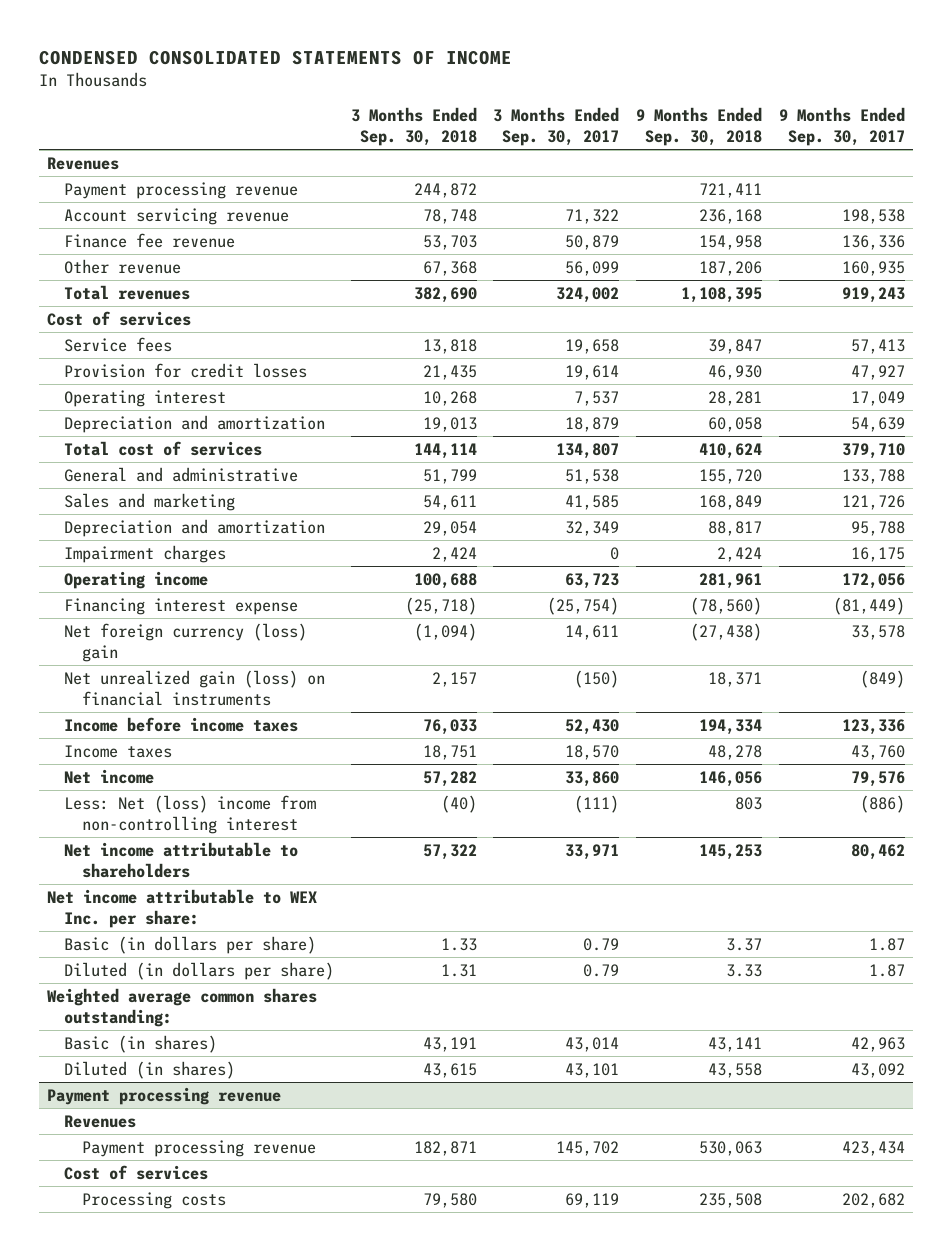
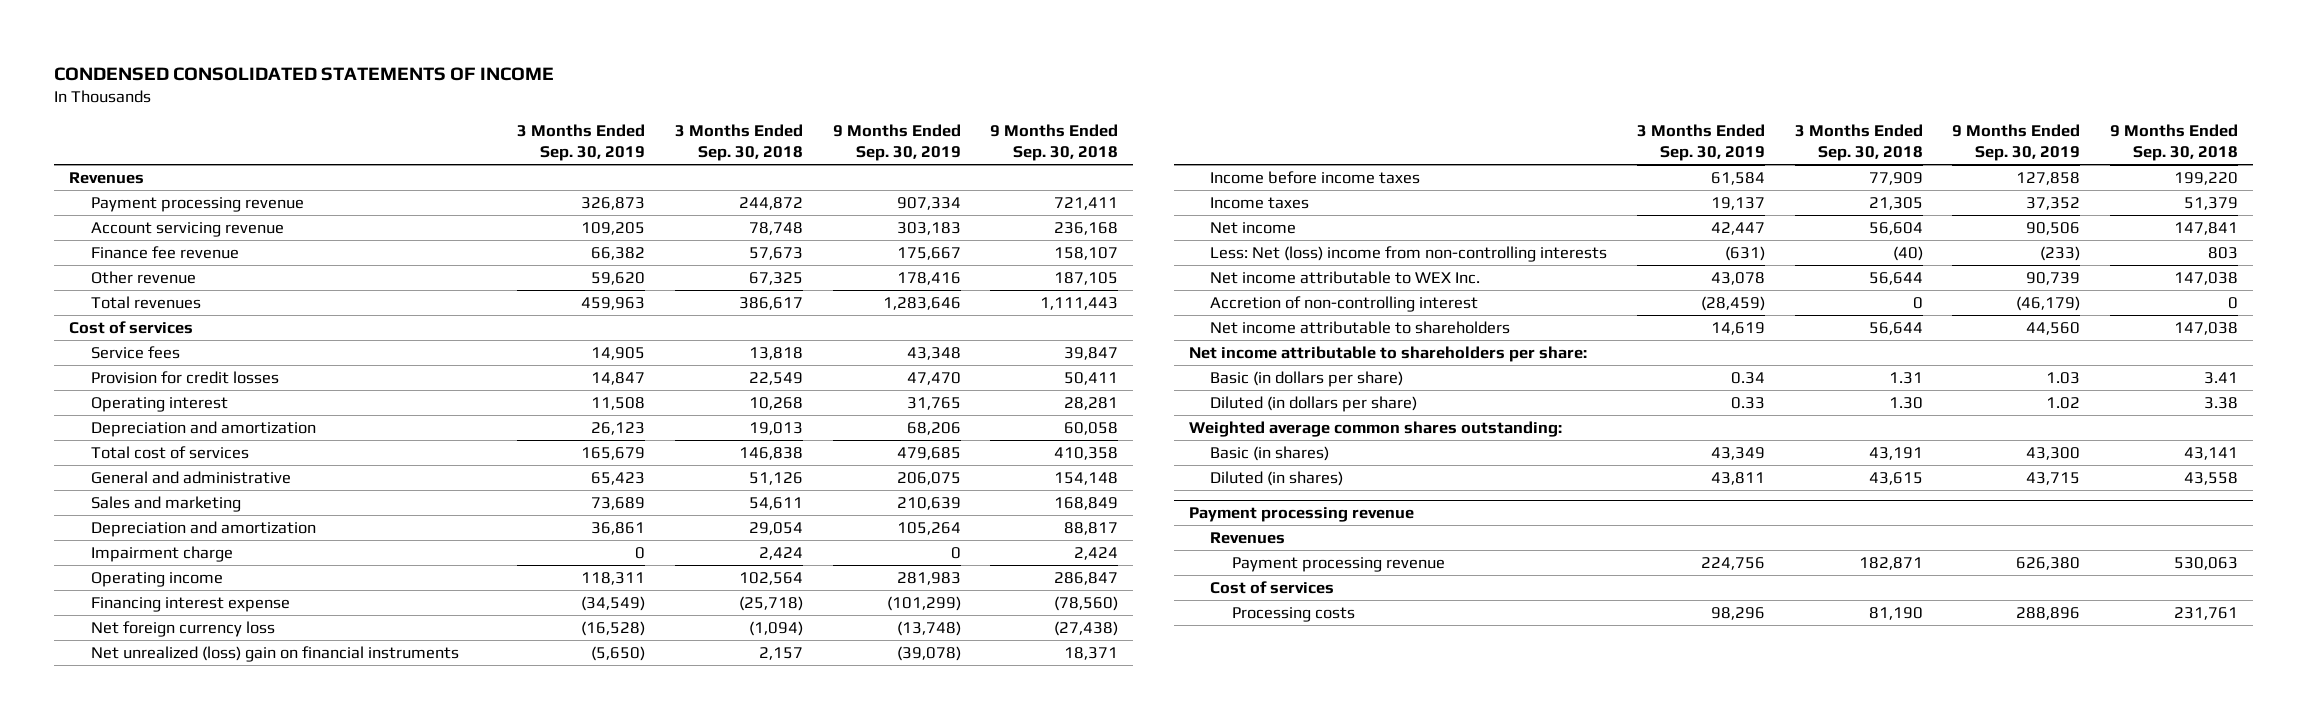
[493,106,620,147] 3 Months Ended Sep. 30, 2017 -> none
[778,106,905,147] 9 Months Ended Sep. 30, 2017 -> none
none -> [517,124,646,161] 3 Months Ended Sep. 30, 2019
none -> [832,124,961,161] 9 Months Ended Sep. 30, 2019
[422,234,477,250] 53,703 -> [748,246,803,260] 57,673
[698,234,762,250] 154,958 -> [1054,246,1119,260] 158,107
[422,260,477,276] 67,368 -> [748,271,803,285] 67,325
[698,260,762,276] 187,206 -> [1054,271,1119,285] 187,105
[413,286,477,303] 382,690 -> [738,296,803,310] 386,617
[680,286,762,303] 1,108,395 -> [1040,296,1119,310] 1,111,443
[422,364,477,380] 21,435 -> [748,371,803,385] 22,549
[707,364,762,380] 46,930 -> [1064,371,1119,385] 50,411
[413,442,477,459] 144,114 -> [738,446,803,460] 146,838
[698,442,762,459] 410,624 -> [1054,446,1119,460] 410,358
[422,468,477,484] 51,799 -> [748,471,803,485] 51,126
[698,468,762,484] 155,720 -> [1054,471,1119,485] 154,148
[64,544,227,563] Impairment charges -> [90,545,233,562] Impairment charge
[413,572,477,589] 100,688 -> [738,571,803,585] 102,564
[698,572,762,589] 281,961 -> [1054,571,1119,585] 286,847
[64,622,308,662] Net foreign currency (loss) gain -> [90,620,275,637] Net foreign currency loss
[64,669,326,706] Net unrealized gain (loss) on financial instruments -> [90,645,459,662] Net unrealized (loss) gain on financial instruments
[422,718,477,735] 76,033 -> [1868,171,1923,185] 77,909
[698,718,762,735] 194,334 -> [2173,171,2238,185] 199,220
[422,744,477,760] 18,751 -> [1868,196,1923,210] 21,305
[707,744,762,760] 48,278 -> [2183,196,2238,210] 51,379
[422,770,477,787] 57,282 -> [1868,221,1923,235] 56,604
[698,770,762,787] 146,056 -> [2173,221,2238,235] 147,841
[64,794,317,834] Less: Net (loss) income from non-controlling interest -> [1210,245,1608,262] Less: Net (loss) income from non-controlling interests
none -> [1210,270,1481,284] Net income attributable to WEX Inc.
none -> [1210,295,1479,312] Accretion of non-controlling interest
[422,843,477,860] 57,322 -> [1868,321,1923,335] 56,644
[698,843,762,860] 145,253 -> [2173,321,2238,335] 147,038
[47,888,318,928] Net income attributable to WEX Inc. per share: -> [1188,345,1587,362] Net income attributable to shareholders per share:
[440,937,477,951] 1.33 -> [1888,371,1923,384] 1.31
[725,937,762,951] 3.37 -> [2203,371,2238,384] 3.41
[440,963,477,977] 1.31 -> [1888,396,1923,409] 1.30
[725,963,762,977] 3.33 -> [2203,396,2238,409] 3.38
[422,1192,477,1208] 79,580 -> [1868,606,1923,620] 81,190
[698,1192,762,1208] 235,508 -> [2173,606,2238,620] 231,761

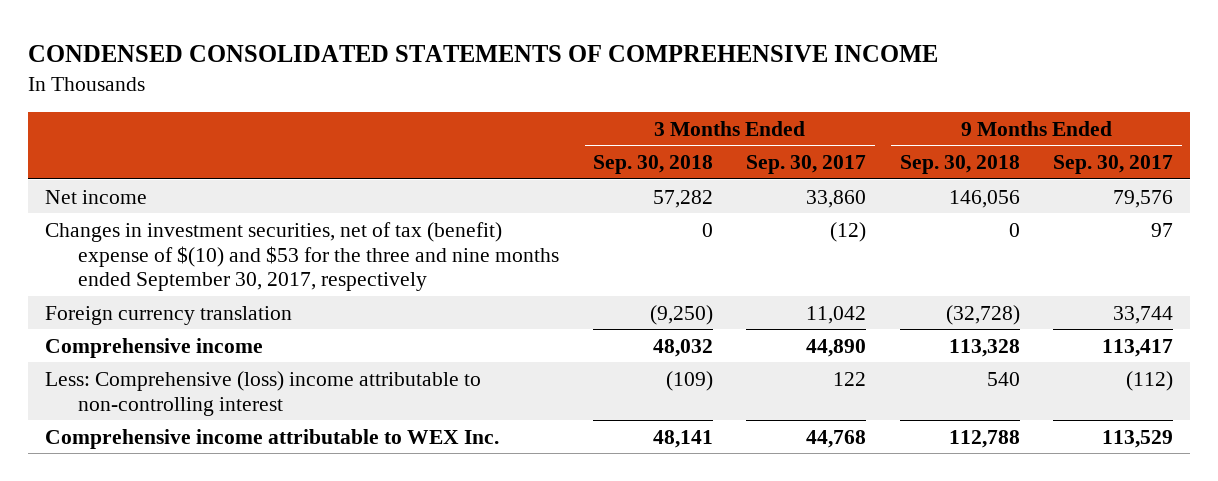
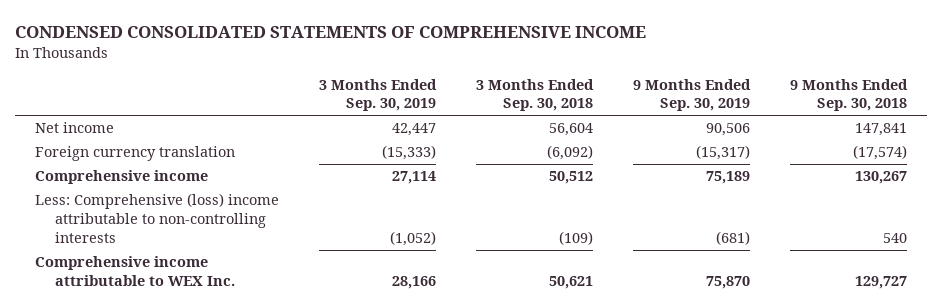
[746,155,867,175] Sep. 30, 2017 -> none
[1053,155,1174,175] Sep. 30, 2017 -> none
none -> [319,78,438,112] 3 Months Ended Sep. 30, 2019
none -> [633,78,752,112] 9 Months Ended Sep. 30, 2019
[45,221,560,292] Changes in investment securities, net of tax (benefit) expense of $(10) and $53 for the three and nine months ended September 30, 2017, respectively -> none
[652,189,713,208] 57,282 -> [549,123,594,137] 56,604
[948,189,1020,208] 146,056 -> [855,123,908,137] 147,841
[649,304,713,325] (9,250) -> [547,145,594,161] (6,092)
[945,304,1020,325] (32,728) -> [853,145,908,161] (17,574)
[652,338,713,357] 48,032 -> [549,171,594,185] 50,512
[948,338,1020,357] 113,328 -> [855,171,908,185] 130,267
[45,370,482,416] Less: Comprehensive (loss) income attributable to non-controlling interest -> [35,193,280,243] Less: Comprehensive (loss) income attributable to non-controlling interests
[652,429,713,448] 48,141 -> [549,276,594,290] 50,621
[948,429,1020,448] 112,788 -> [855,276,908,290] 129,727

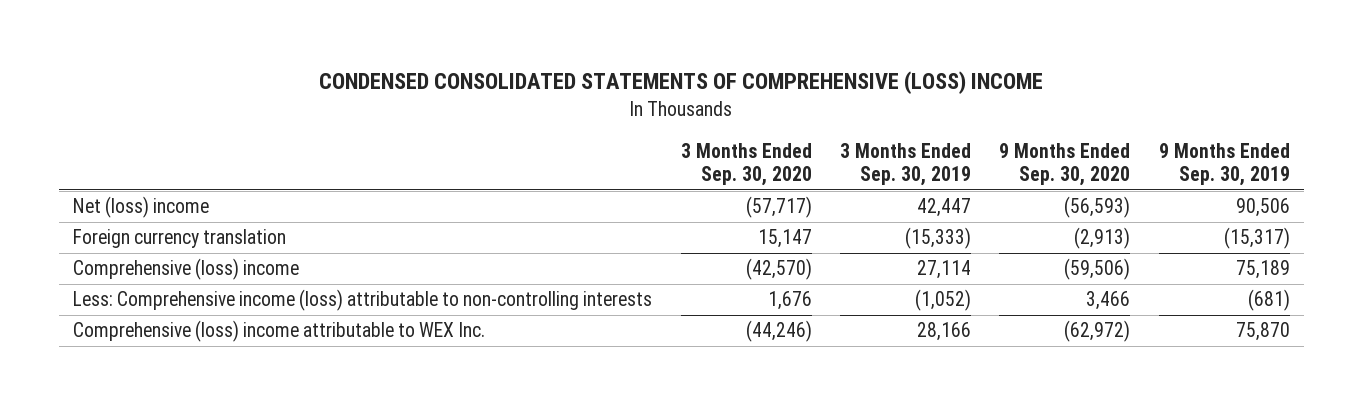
[15,25,647,38] CONDENSED CONSOLIDATED STATEMENTS OF COMPREHENSIVE INCOME -> [319,71,1044,95] CONDENSED CONSOLIDATED STATEMENTS OF COMPREHENSIVE (LOSS) INCOME
[476,78,595,112] 3 Months Ended Sep. 30, 2018 -> none
[790,78,909,112] 9 Months Ended Sep. 30, 2018 -> none
none -> [680,142,812,187] 3 Months Ended Sep. 30, 2020
none -> [999,142,1131,187] 9 Months Ended Sep. 30, 2020
[35,122,115,134] Net income -> [73,196,210,219] Net (loss) income
[35,170,209,185] Comprehensive income -> [73,258,300,281] Comprehensive (loss) income
[35,193,280,243] Less: Comprehensive (loss) income attributable to non-controlling interests -> [73,289,653,312] Less: Comprehensive income (loss) attributable to non-controlling interests
[35,256,236,287] Comprehensive income attributable to WEX Inc. -> [73,320,486,343] Comprehensive (loss) income attributable to WEX Inc.

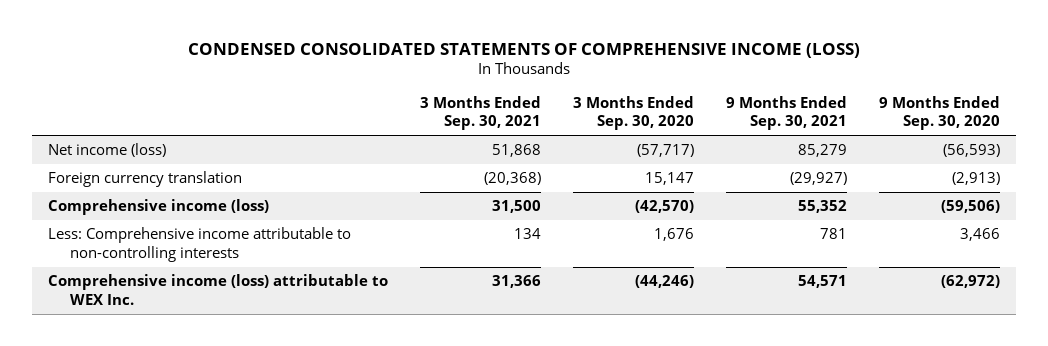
[319,71,1044,95] CONDENSED CONSOLIDATED STATEMENTS OF COMPREHENSIVE (LOSS) INCOME -> [187,42,860,58] CONDENSED CONSOLIDATED STATEMENTS OF COMPREHENSIVE INCOME (LOSS)
[839,142,971,187] 3 Months Ended Sep. 30, 2019 -> none
[1158,142,1290,187] 9 Months Ended Sep. 30, 2019 -> none
none -> [420,95,542,131] 3 Months Ended Sep. 30, 2021
none -> [725,95,847,131] 9 Months Ended Sep. 30, 2021
[73,196,210,219] Net (loss) income -> [48,143,167,158] Net income (loss)
[73,258,300,281] Comprehensive (loss) income -> [48,199,270,216] Comprehensive income (loss)
[73,289,653,312] Less: Comprehensive income (loss) attributable to non-controlling interests -> [48,227,352,262] Less: Comprehensive income attributable to non-controlling interests
[73,320,486,343] Comprehensive (loss) income attributable to WEX Inc. -> [48,274,389,305] Comprehensive income (loss) attributable to WEX Inc.

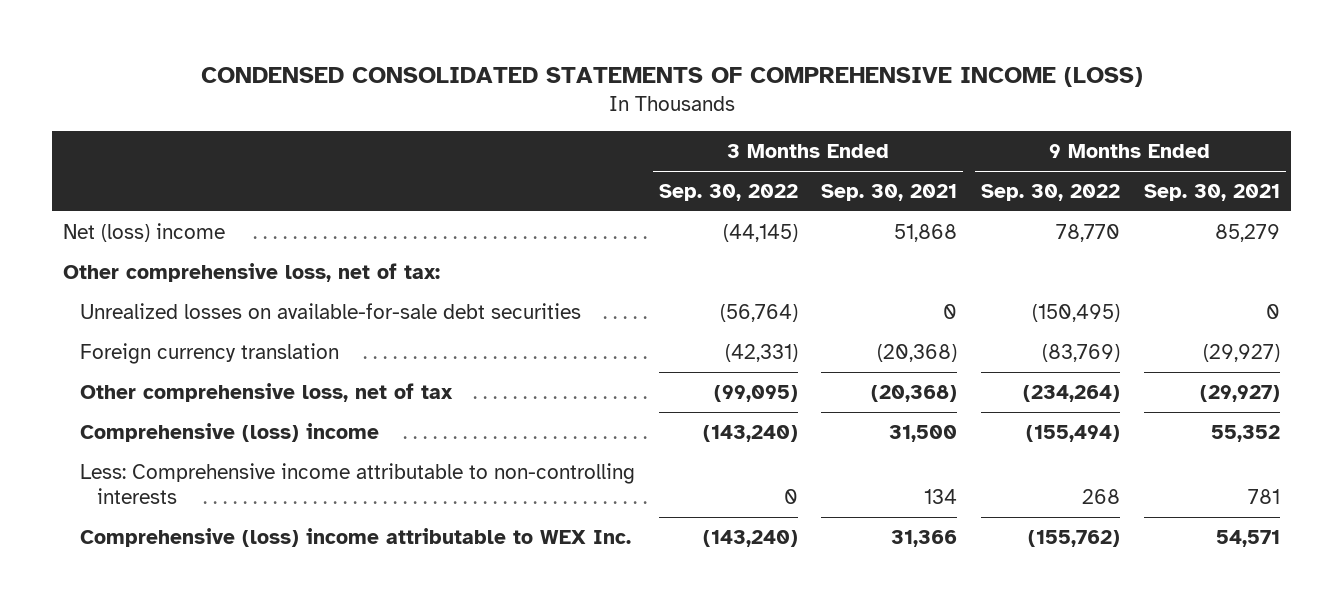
[572,95,694,131] 3 Months Ended Sep. 30, 2020 -> none
[878,95,1000,131] 9 Months Ended Sep. 30, 2020 -> none
none -> [658,183,798,201] Sep. 30, 2022
none -> [981,183,1121,201] Sep. 30, 2022
[48,143,167,158] Net income (loss) -> [63,222,226,242] Net (loss) income
none -> [63,262,441,282] Other comprehensive loss, net of tax:
none -> [80,302,582,319] Unrealized losses on available-for-sale debt securities
none -> [80,382,454,402] Other comprehensive loss, net of tax
[48,199,270,216] Comprehensive income (loss) -> [80,422,380,442] Comprehensive (loss) income
[48,274,389,305] Comprehensive income (loss) attributable to WEX Inc. -> [80,527,632,547] Comprehensive (loss) income attributable to WEX Inc.

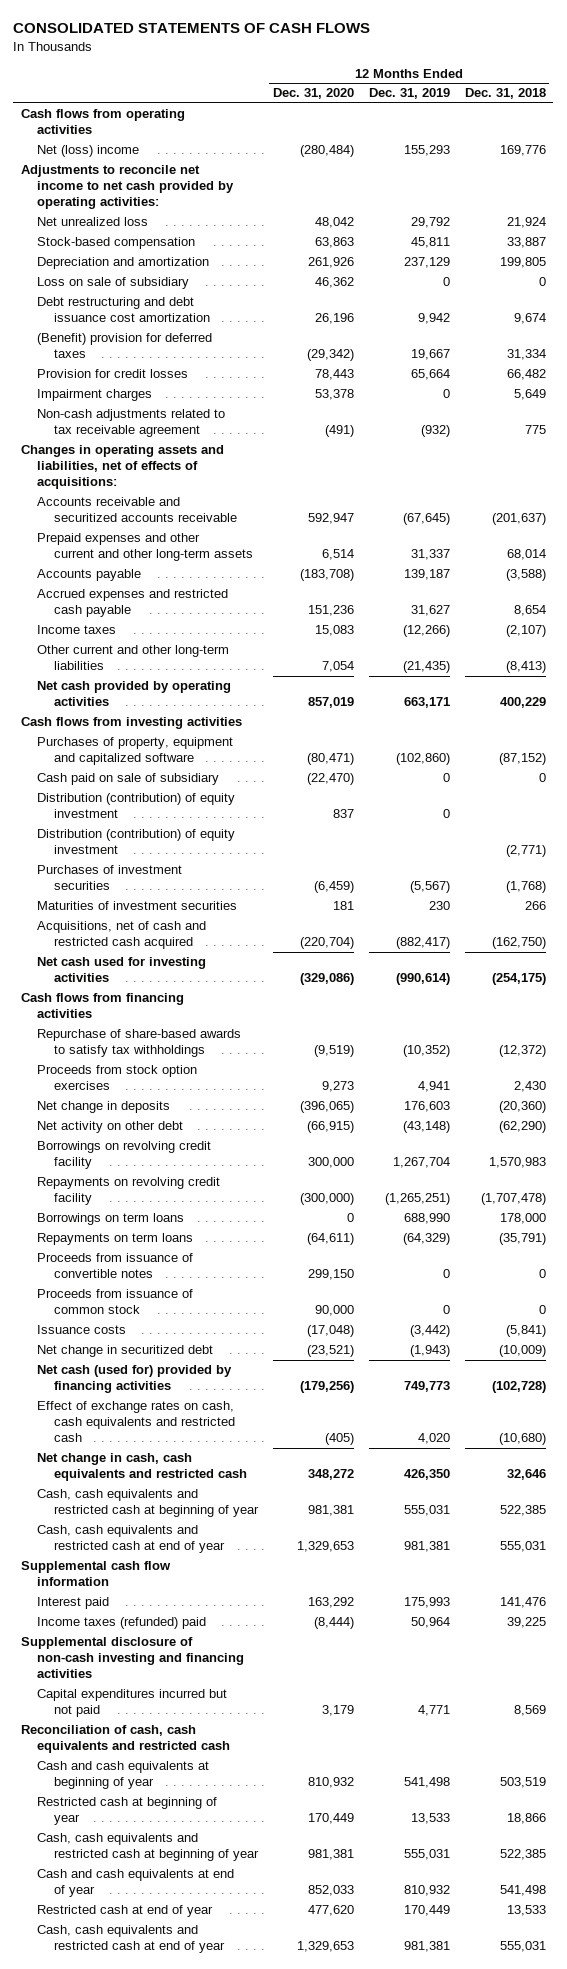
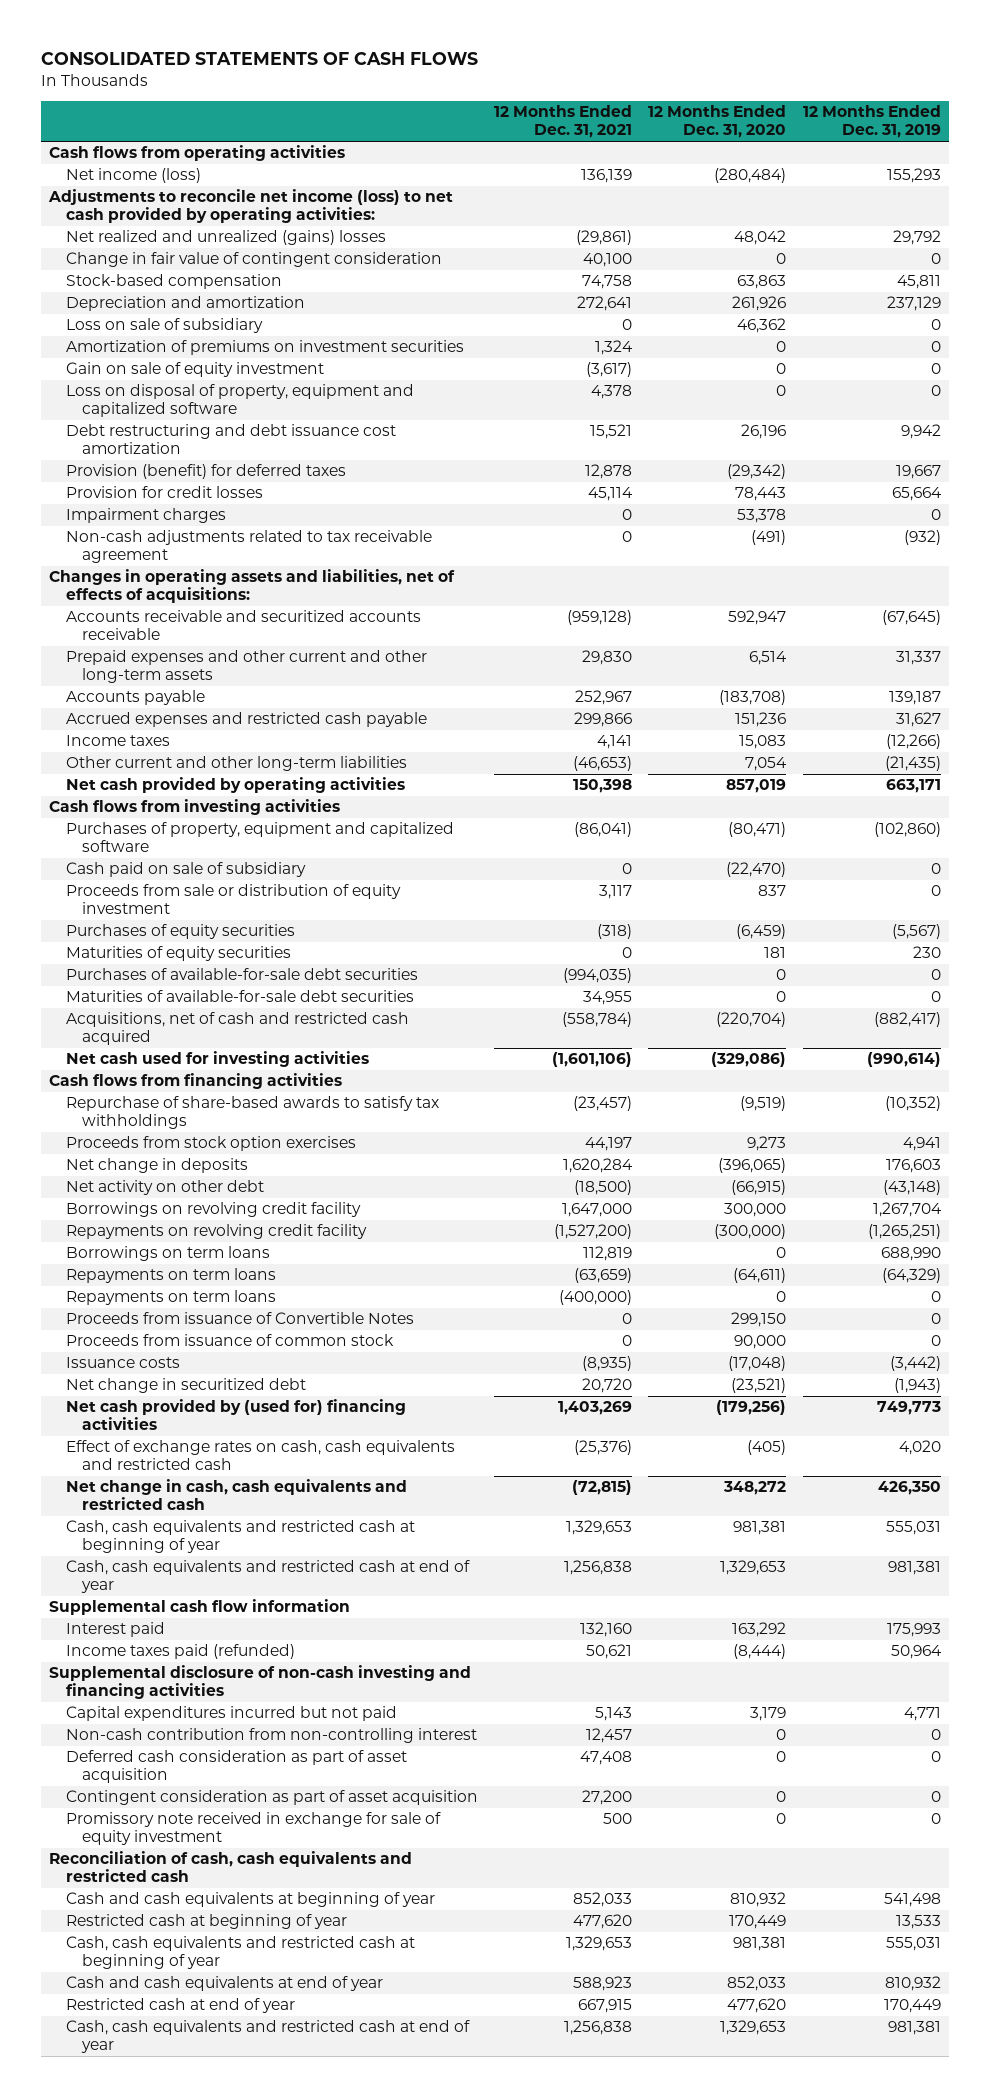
[464,88,546,100] Dec. 31, 2018 -> none
none -> [494,105,633,139] 12 Months Ended Dec. 31, 2021
[37,145,140,158] Net (loss) income -> [65,168,201,184] Net income (loss)
[20,165,235,210] Adjustments to reconcile net income to net cash provided by operating activities: -> [48,189,454,224] Adjustments to reconcile net income (loss) to net cash provided by operating activities:
[37,217,149,227] Net unrealized loss -> [65,230,386,246] Net realized and unrealized (gains) losses
none -> [65,252,442,268] Change in fair value of contingent consideration
none -> [65,340,464,356] Amortization of premiums on investment securities
none -> [65,362,324,378] Gain on sale of equity investment
none -> [65,384,414,418] Loss on disposal of property, equipment and capitalized software
[37,333,213,359] (Benefit) provision for deferred taxes -> [65,464,346,480] Provision (benefit) for deferred taxes
[37,829,236,855] Distribution (contribution) of equity investment -> none
[37,793,236,819] Distribution (contribution) of equity investment -> [65,884,401,915] Proceeds from sale or distribution of equity investment
[37,865,183,891] Purchases of investment securities -> [65,924,295,940] Purchases of equity securities
[37,901,238,911] Maturities of investment securities -> [65,946,291,962] Maturities of equity securities
none -> [65,968,418,981] Purchases of available-for-sale debt securities
none -> [65,990,414,1003] Maturities of available-for-sale debt securities
none -> [65,1290,276,1306] Repayments on term loans
[37,1253,194,1279] Proceeds from issuance of convertible notes -> [65,1312,414,1325] Proceeds from issuance of Convertible Notes
[37,1365,233,1394] Net cash (used for) provided by financing activities -> [65,1399,406,1431] Net cash provided by (used for) financing activities
[37,1617,207,1630] Income taxes (refunded) paid -> [65,1644,295,1660] Income taxes paid (refunded)
none -> [65,1728,477,1744] Non-cash contribution from non-controlling interest
none -> [65,1750,407,1784] Deferred cash consideration as part of asset acquisition
none -> [65,1790,478,1806] Contingent consideration as part of asset acquisition
none -> [65,1812,441,1846] Promissory note received in exchange for sale of equity investment

